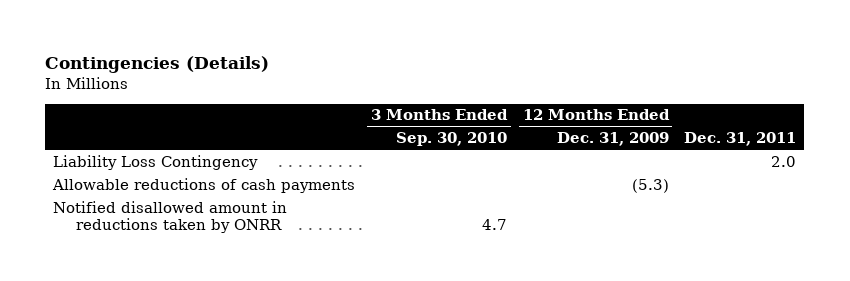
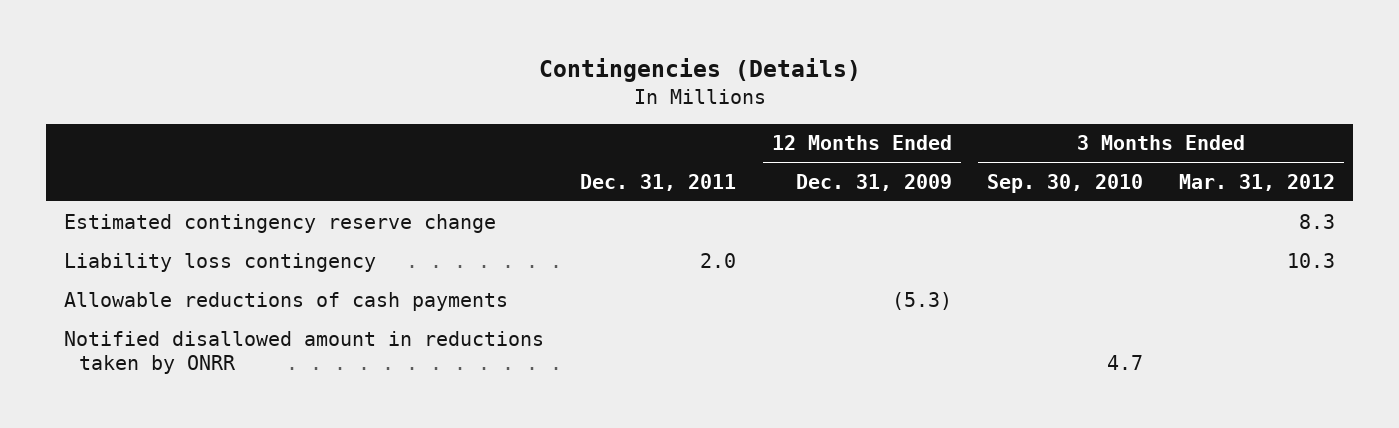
none -> [1179,173,1336,191] Mar. 31, 2012
none -> [63,213,496,233] Estimated contingency reserve change
[53,154,259,170] Liability Loss Contingency -> [63,252,376,272] Liability loss contingency

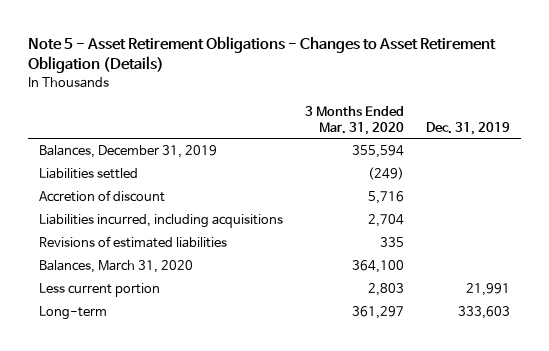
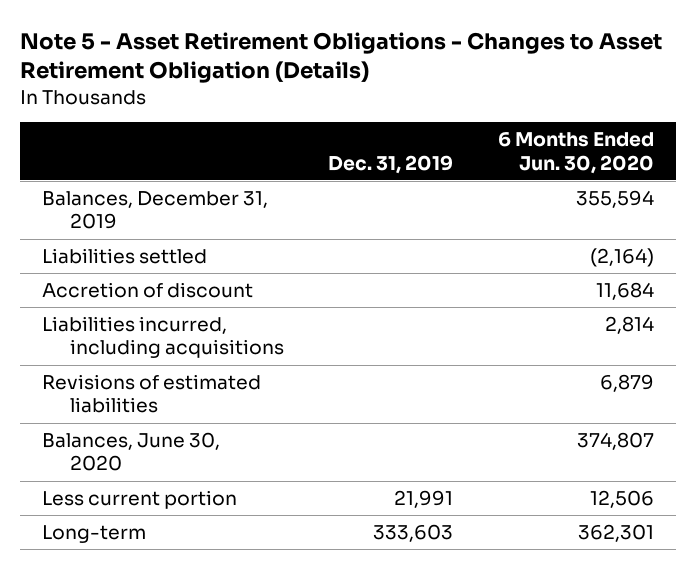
[305,105,405,135] 3 Months Ended Mar. 31, 2020 -> none
none -> [497,132,654,174] 6 Months Ended Jun. 30, 2020
[39,260,194,274] Balances, March 31, 2020 -> [42,431,221,472] Balances, June 30, 2020

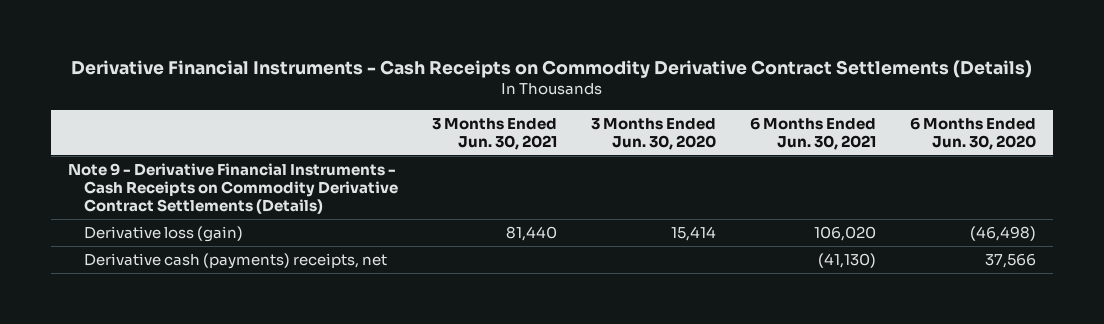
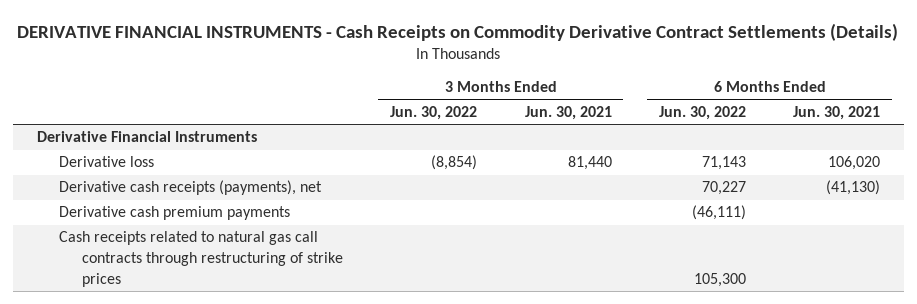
[71,60,1033,79] Derivative Financial Instruments - Cash Receipts on Commodity Derivative Contract Settlements (Details) -> [17,22,899,41] DERIVATIVE FINANCIAL INSTRUMENTS - Cash Receipts on Commodity Derivative Contract Settlements (Details)
[591,117,717,150] 3 Months Ended Jun. 30, 2020 -> none
[910,116,1037,150] 6 Months Ended Jun. 30, 2020 -> none
none -> [390,106,478,121] Jun. 30, 2022
none -> [658,106,746,121] Jun. 30, 2022
[67,162,398,215] Note 9 - Derivative Financial Instruments - Cash Receipts on Commodity Derivative Contract Settlements (Details) -> none
none -> [36,131,257,143] Derivative Financial Instruments
[83,225,243,242] Derivative loss (gain) -> [59,156,155,168] Derivative loss
[83,252,387,269] Derivative cash (payments) receipts, net -> [59,180,323,196] Derivative cash receipts (payments), net
none -> [59,206,291,221] Derivative cash premium payments
none -> [59,231,343,287] Cash receipts related to natural gas call contracts through restructuring of strike prices

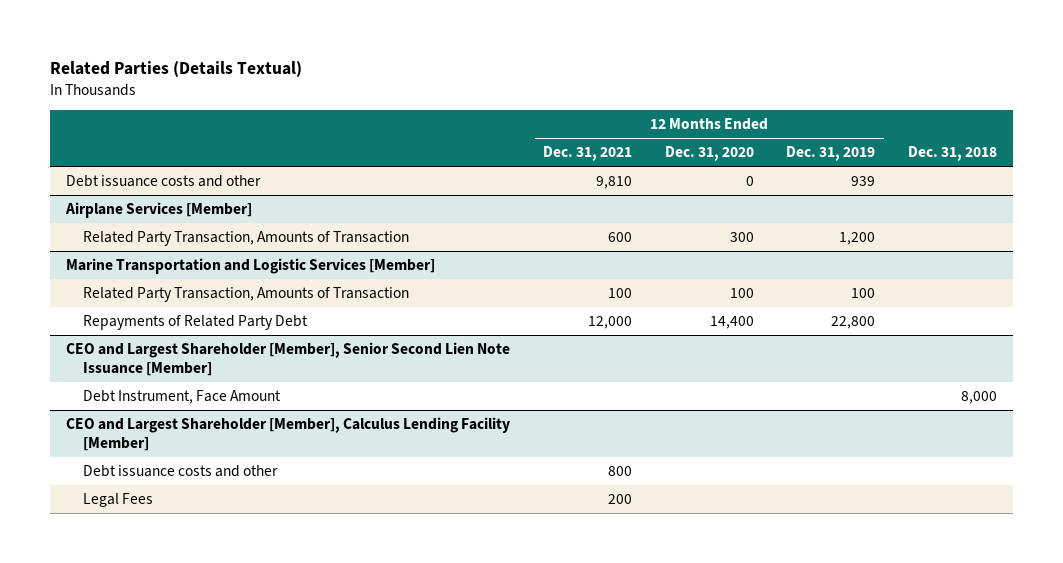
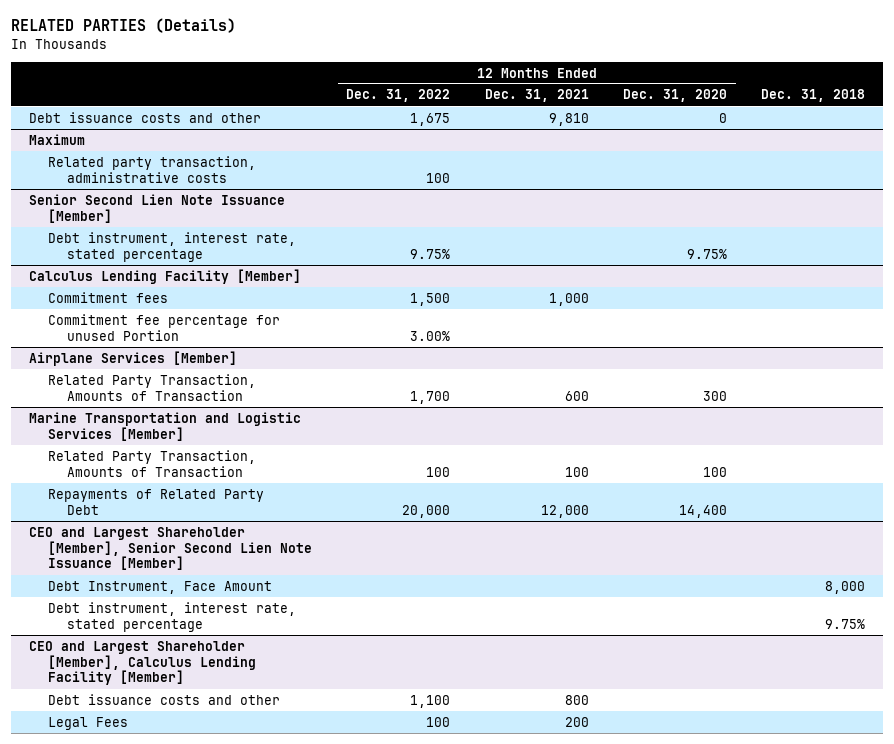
[49,60,302,77] Related Parties (Details Textual) -> [11,18,237,34] RELATED PARTIES (Details)
[786,146,876,162] Dec. 31, 2019 -> none
none -> [346,89,451,103] Dec. 31, 2022
none -> [28,133,85,145] Maximum
none -> [47,155,256,183] Related party transaction, administrative costs
none -> [28,193,285,223] Senior Second Lien Note Issuance [Member]
none -> [47,231,296,262] Debt instrument, interest rate, stated percentage
none -> [28,268,301,284] Calculus Lending Facility [Member]
none -> [47,291,168,303] Commitment fees
none -> [47,313,280,341] Commitment fee percentage for unused Portion
none -> [47,601,296,632] Debt instrument, interest rate, stated percentage

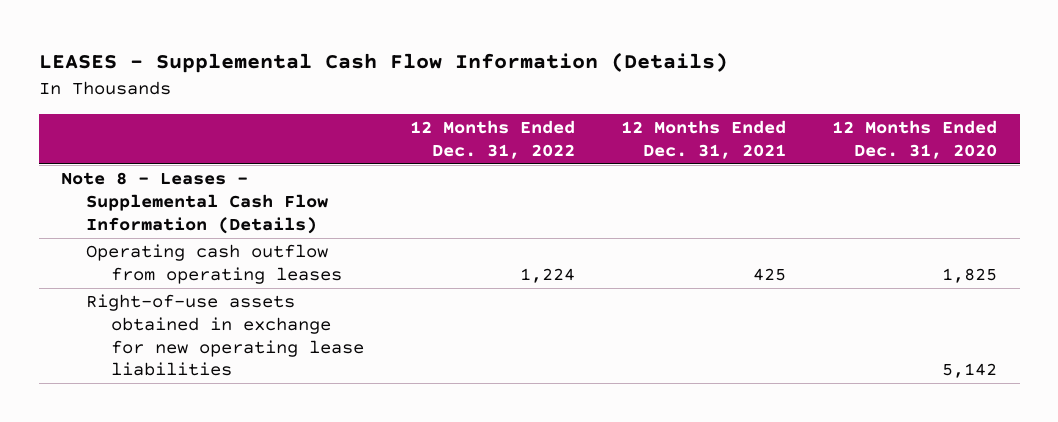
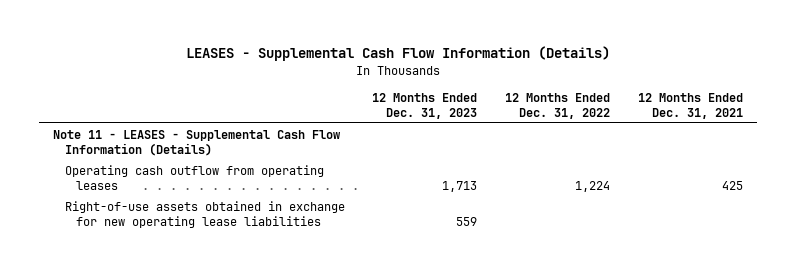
[831,120,997,159] 12 Months Ended Dec. 31, 2020 -> none
none -> [372,92,478,120] 12 Months Ended Dec. 31, 2023
[61,172,329,234] Note 8 - Leases - Supplemental Cash Flow Information (Details) -> [53,129,342,157] Note 11 - LEASES - Supplemental Cash Flow Information (Details)

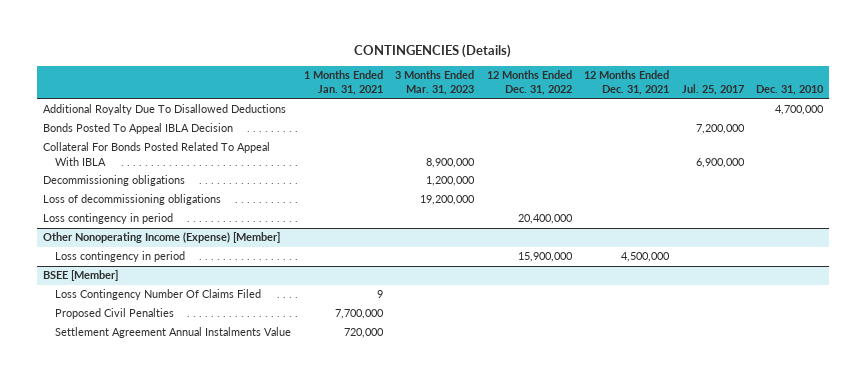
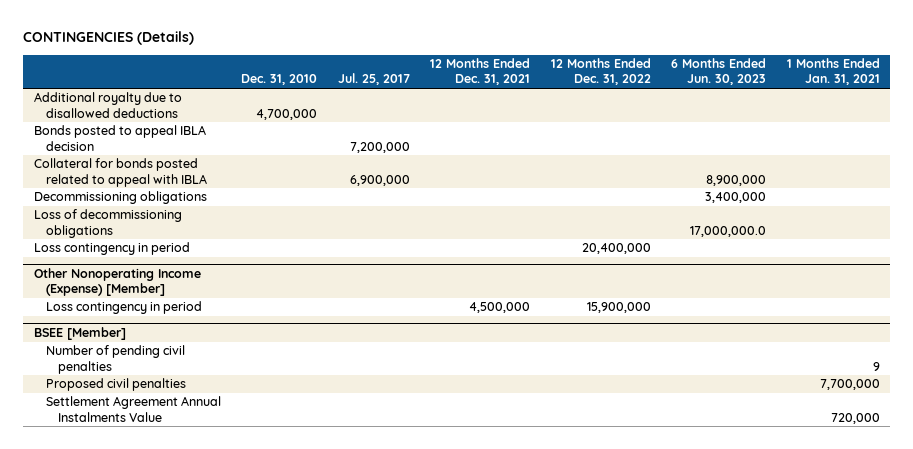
[395,70,475,96] 3 Months Ended Mar. 31, 2023 -> none
none -> [671,58,767,86] 6 Months Ended Jun. 30, 2023
[43,104,287,116] Additional Royalty Due To Disallowed Deductions -> [33,92,182,118] Additional royalty due to disallowed deductions
[43,123,234,135] Bonds Posted To Appeal IBLA Decision -> [33,125,206,151] Bonds posted to appeal IBLA decision
[43,142,271,166] Collateral For Bonds Posted Related To Appeal With IBLA -> [33,158,207,187] Collateral for bonds posted related to appeal with IBLA
[55,289,262,301] Loss Contingency Number Of Claims Filed -> [45,345,185,374] Number of pending civil penalties
[55,308,175,320] Proposed Civil Penalties -> [45,378,186,392] Proposed civil penalties

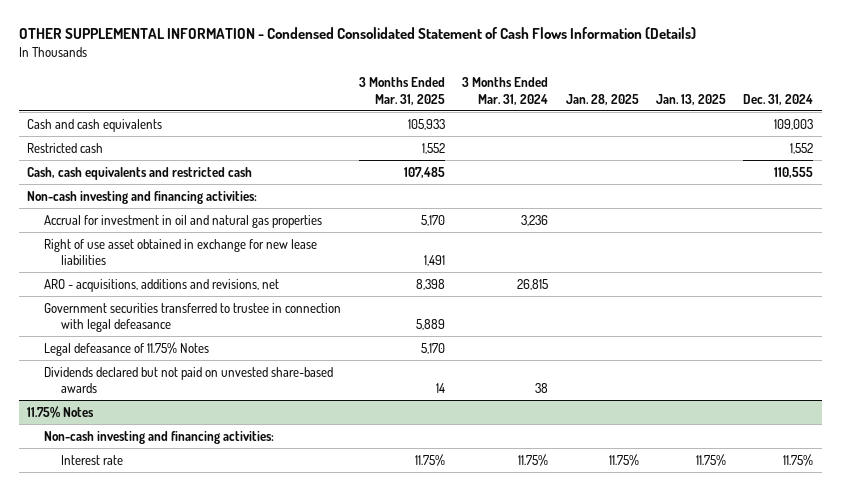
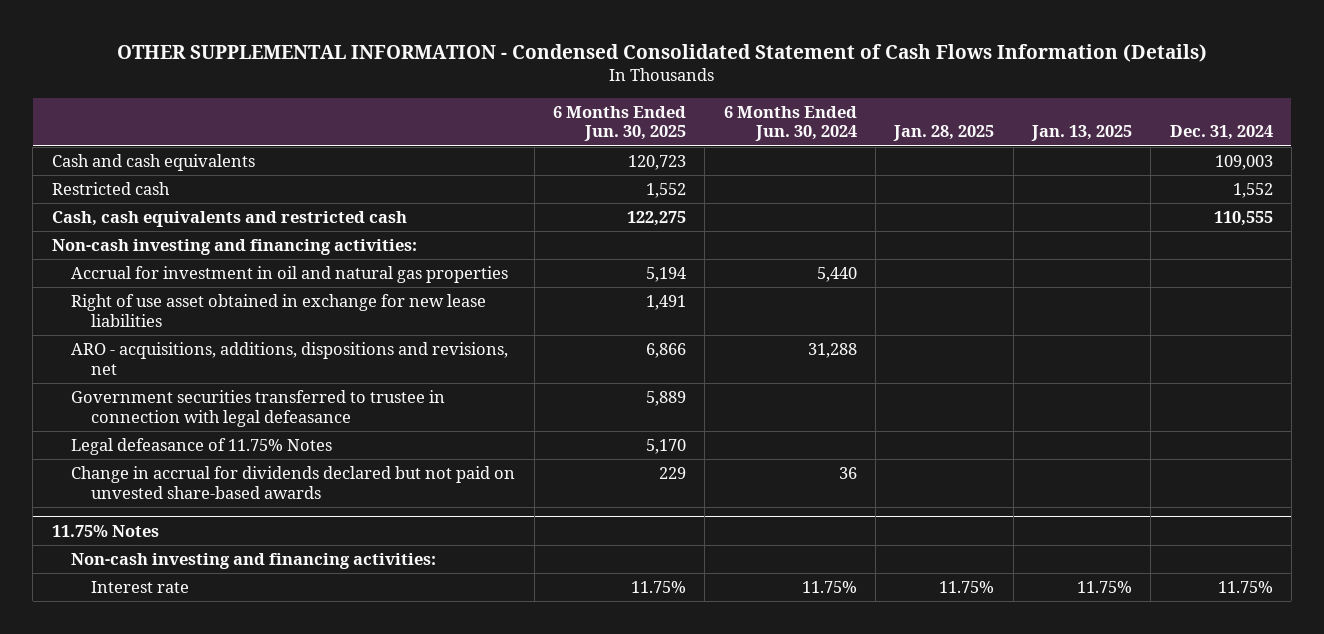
[358,76,445,105] 3 Months Ended Mar. 31, 2025 -> none
[462,76,549,105] 3 Months Ended Mar. 31, 2024 -> none
none -> [553,105,687,142] 6 Months Ended Jun. 30, 2025
none -> [723,105,857,142] 6 Months Ended Jun. 30, 2024
[44,278,280,292] ARO - acquisitions, additions and revisions, net -> [71,342,509,375] ARO - acquisitions, additions, dispositions and revisions, net
[44,366,334,394] Dividends declared but not paid on unvested share-based awards -> [71,466,516,499] Change in accrual for dividends declared but not paid on unvested share-based awards

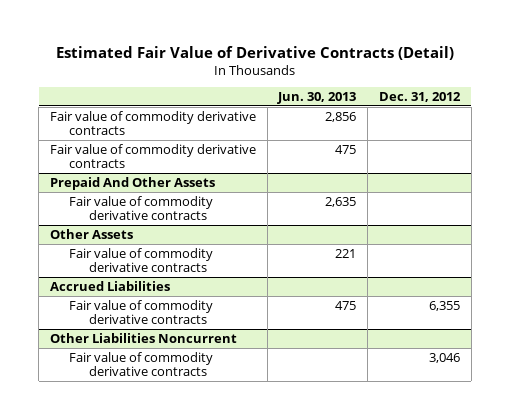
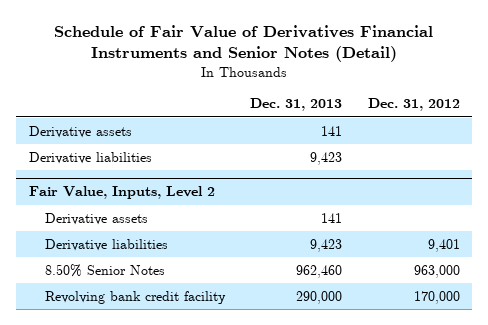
[55,45,454,60] Estimated Fair Value of Derivative Contracts (Detail) -> [54,25,434,63] Schedule of Fair Value of Derivatives Financial Instruments and Senior Notes (Detail)
[277,91,357,104] Jun. 30, 2013 -> none
none -> [250,98,343,112] Dec. 31, 2013
[49,176,215,190] Prepaid And Other Assets -> none
[69,195,214,221] Fair value of commodity derivative contracts -> none
[49,228,133,239] Other Assets -> none
[69,247,214,273] Fair value of commodity derivative contracts -> none
[49,280,170,291] Accrued Liabilities -> none
[69,299,214,325] Fair value of commodity derivative contracts -> none
[49,332,237,343] Other Liabilities Noncurrent -> none
[69,351,214,377] Fair value of commodity derivative contracts -> none
[49,110,256,136] Fair value of commodity derivative contracts -> [28,125,132,138] Derivative assets
[49,143,256,169] Fair value of commodity derivative contracts -> [28,151,152,164] Derivative liabilities
none -> [28,186,215,200] Fair Value, Inputs, Level 2
none -> [45,212,149,225] Derivative assets
none -> [45,238,169,251] Derivative liabilities
none -> [45,263,166,277] 8.50% Senior Notes
none -> [45,290,227,304] Revolving bank credit facility

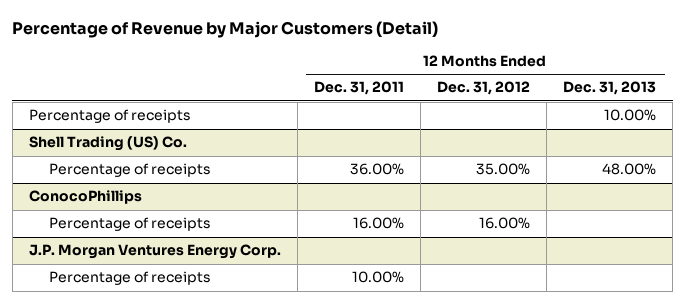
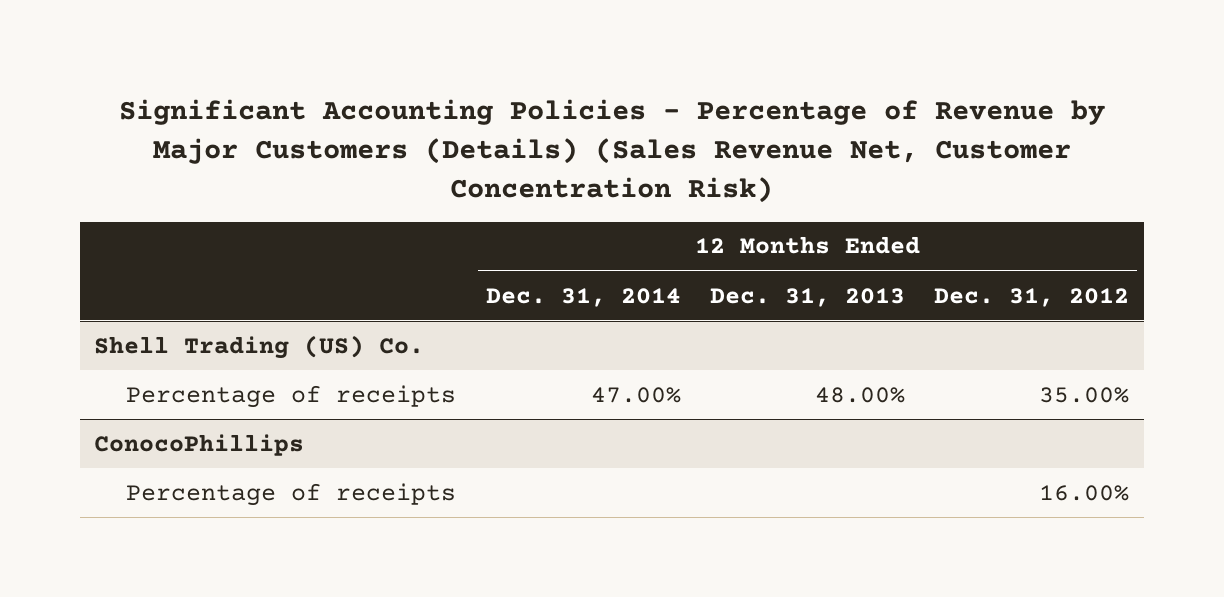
[12,20,439,38] Percentage of Revenue by Major Customers (Detail) -> [118,98,1105,203] Significant Accounting Policies - Percentage of Revenue by Major Customers (Details) (Sales Revenue Net, Customer Concentration Risk)
[313,81,404,96] Dec. 31, 2011 -> none
none -> [485,287,681,307] Dec. 31, 2014
[28,109,191,124] Percentage of receipts -> none
[28,244,281,260] J.P. Morgan Ventures Energy Corp. -> none
[48,271,211,286] Percentage of receipts -> none

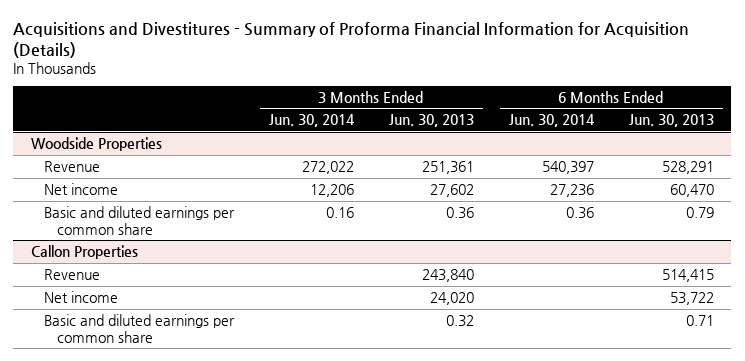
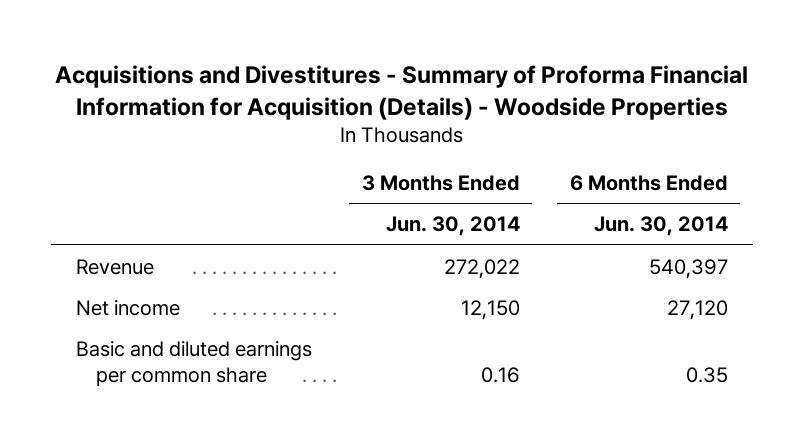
[13,22,690,58] Acquisitions and Divestitures - Summary of Proforma Financial Information for Acquisition (Details) -> [54,64,748,120] Acquisitions and Divestitures - Summary of Proforma Financial Information for Acquisition (Details) - Woodside Properties
[388,114,474,128] Jun. 30, 2013 -> none
[628,114,714,128] Jun. 30, 2013 -> none
[30,136,162,151] Woodside Properties -> none
[30,244,138,259] Callon Properties -> none
[44,268,101,280] Revenue -> none
[44,290,119,303] Net income -> none
[44,313,236,343] Basic and diluted earnings per common share -> none
[309,183,354,197] 12,206 -> [460,299,520,320] 12,150
[549,183,594,197] 27,236 -> [666,299,728,320] 27,120
[565,206,594,219] 0.36 -> [685,367,728,384] 0.35

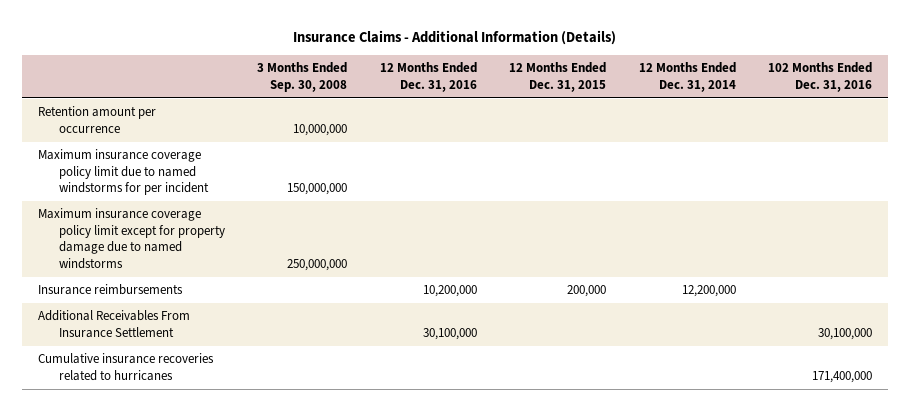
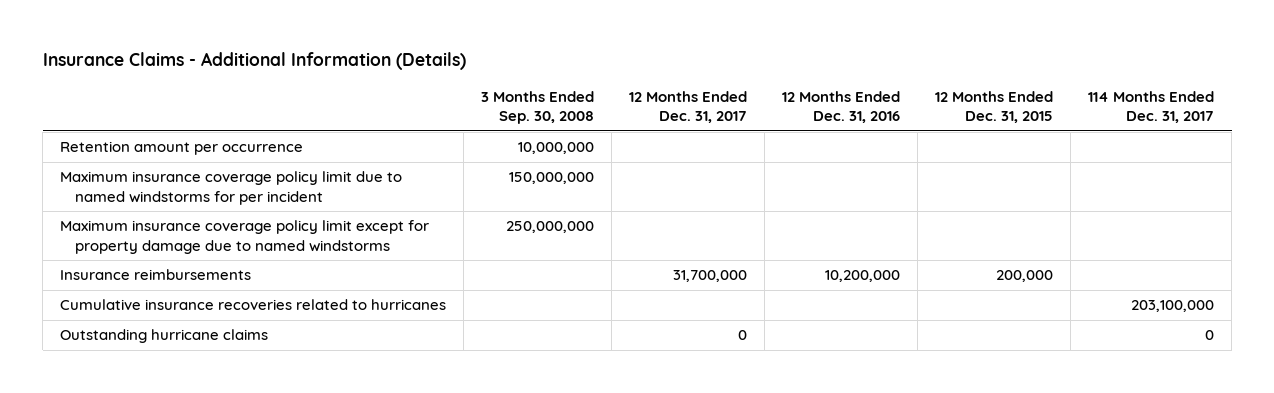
[638,62,736,92] 12 Months Ended Dec. 31, 2014 -> none
[767,62,872,92] 102 Months Ended Dec. 31, 2016 -> none
none -> [629,90,748,124] 12 Months Ended Dec. 31, 2017
none -> [1088,90,1215,124] 114 Months Ended Dec. 31, 2017
[38,310,191,338] Additional Receivables From Insurance Settlement -> none
none -> [60,329,269,344] Outstanding hurricane claims

